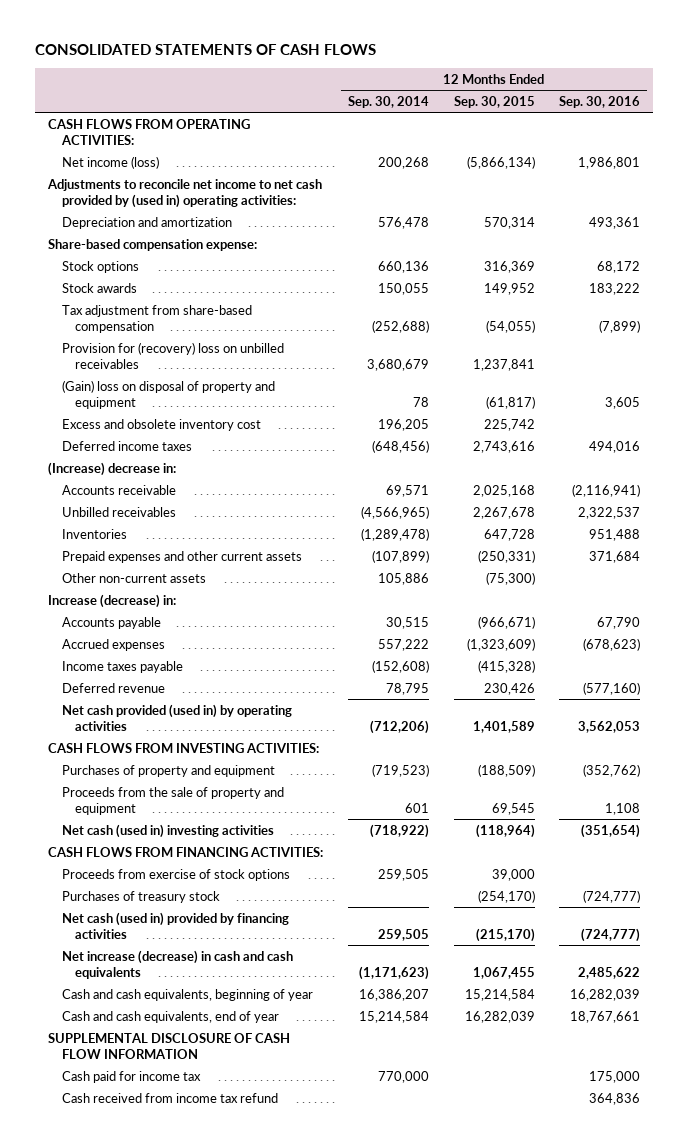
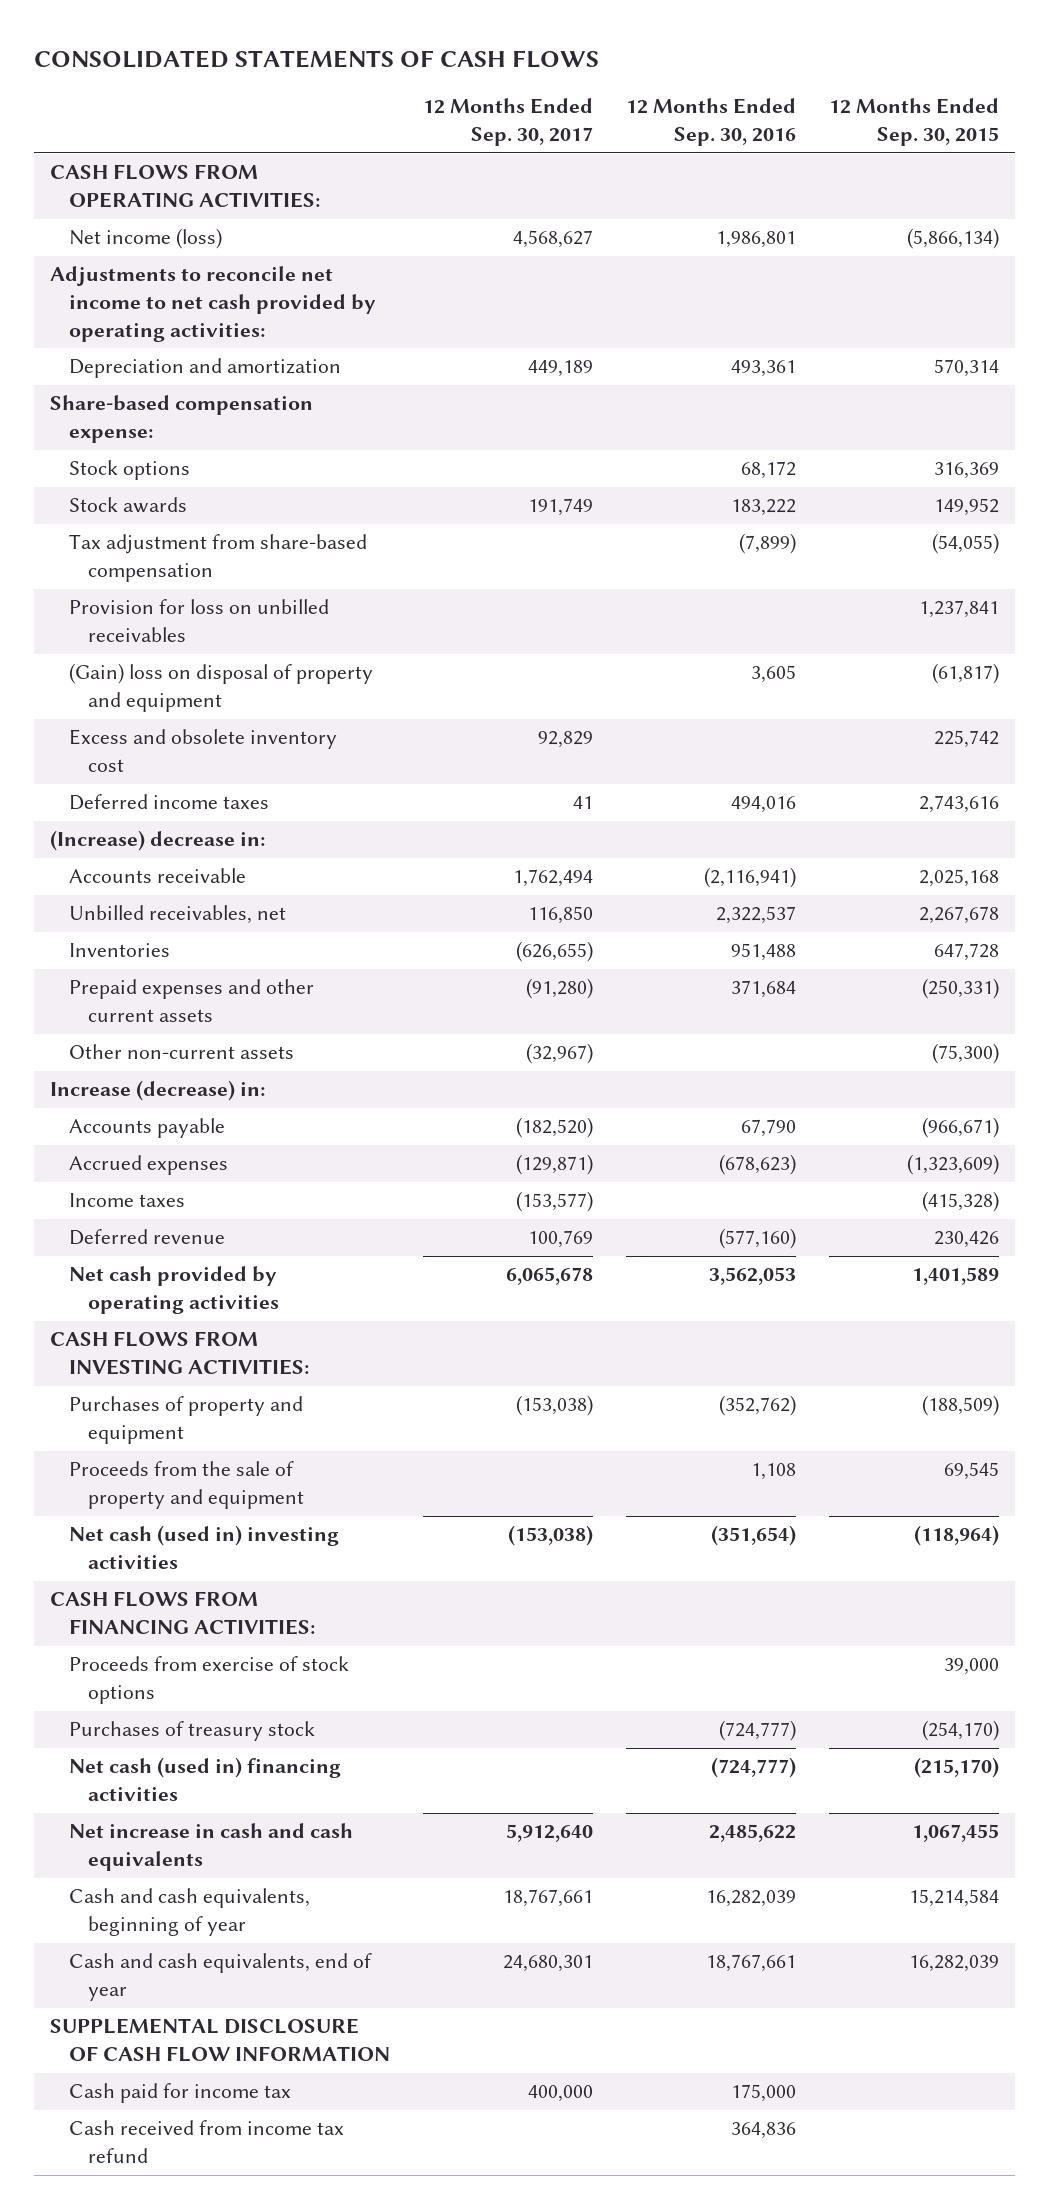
[347,95,429,108] Sep. 30, 2014 -> none
none -> [422,98,593,147] 12 Months Ended Sep. 30, 2017
[46,178,322,208] Adjustments to reconcile net income to net cash provided by (used in) operating activities: -> [50,266,376,342] Adjustments to reconcile net income to net cash provided by operating activities:
[61,341,284,369] Provision for (recovery) loss on unbilled receivables -> [68,599,329,643] Provision for loss on unbilled receivables
[61,506,176,517] Unbilled receivables -> [68,905,286,925] Unbilled receivables, net
[61,660,183,673] Income taxes payable -> [68,1193,185,1208] Income taxes
[61,703,292,731] Net cash provided (used in) by operating activities -> [68,1266,279,1315] Net cash provided by operating activities
[61,911,289,939] Net cash (used in) provided by financing activities -> [68,1757,341,1802] Net cash (used in) financing activities
[61,949,293,979] Net increase (decrease) in cash and cash equivalents -> [68,1823,353,1872] Net increase in cash and cash equivalents

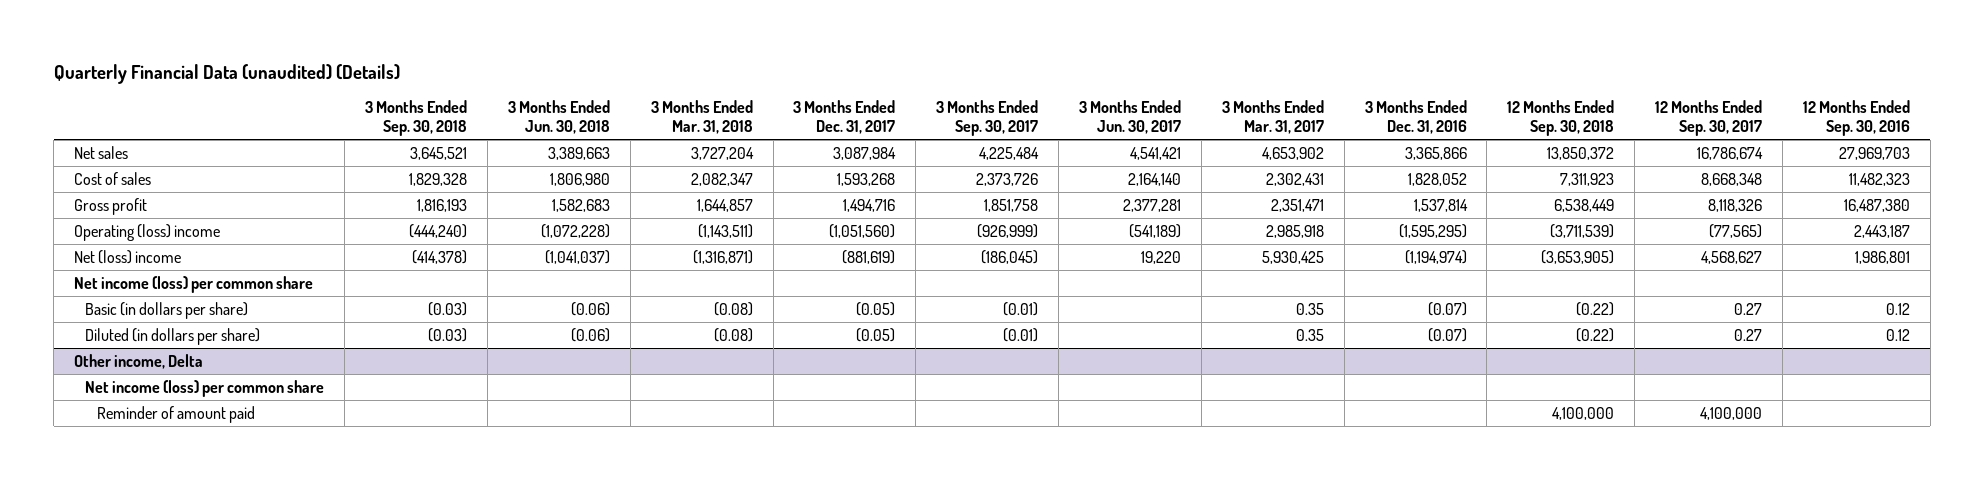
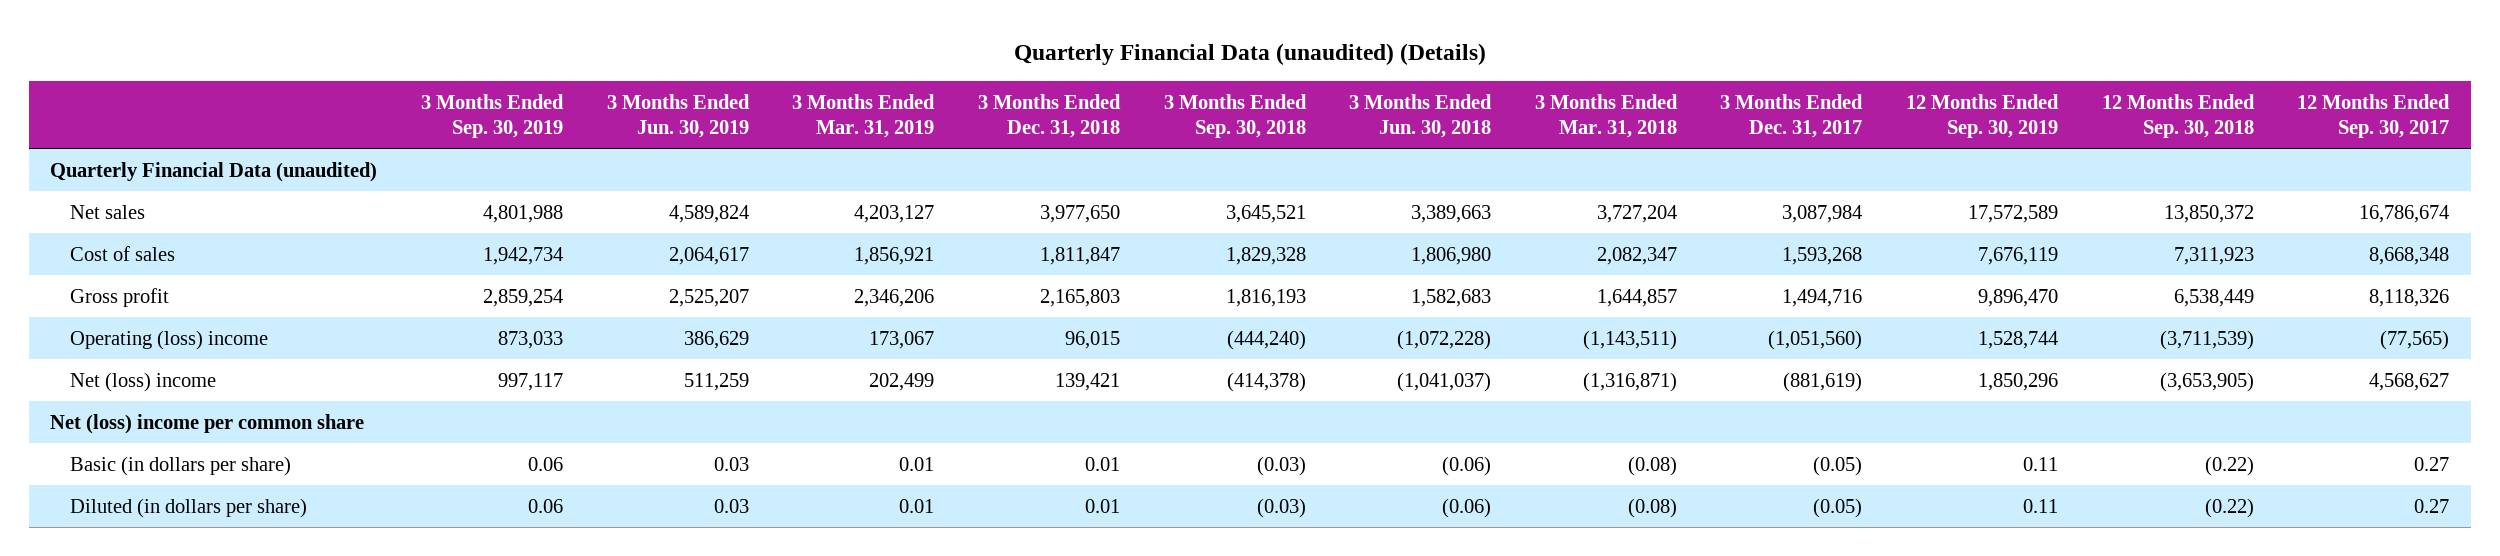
[936,100,1039,137] 3 Months Ended Sep. 30, 2017 -> none
[1078,100,1181,135] 3 Months Ended Jun. 30, 2017 -> none
[1221,100,1324,135] 3 Months Ended Mar. 31, 2017 -> none
[1364,100,1467,135] 3 Months Ended Dec. 31, 2016 -> none
[1802,100,1910,137] 12 Months Ended Sep. 30, 2016 -> none
none -> [421,93,565,139] 3 Months Ended Sep. 30, 2019
none -> [606,93,750,139] 3 Months Ended Jun. 30, 2019
none -> [792,93,936,139] 3 Months Ended Mar. 31, 2019
none -> [977,93,1121,139] 3 Months Ended Dec. 31, 2018
none -> [1906,93,2060,139] 12 Months Ended Sep. 30, 2019
none -> [50,161,378,182] Quarterly Financial Data (unaudited)
[74,275,314,293] Net income (loss) per common share -> [50,413,365,434] Net (loss) income per common share
[74,353,204,369] Other income, Delta -> none
[85,379,325,397] Net income (loss) per common share -> none
[96,405,255,423] Reminder of amount paid -> none

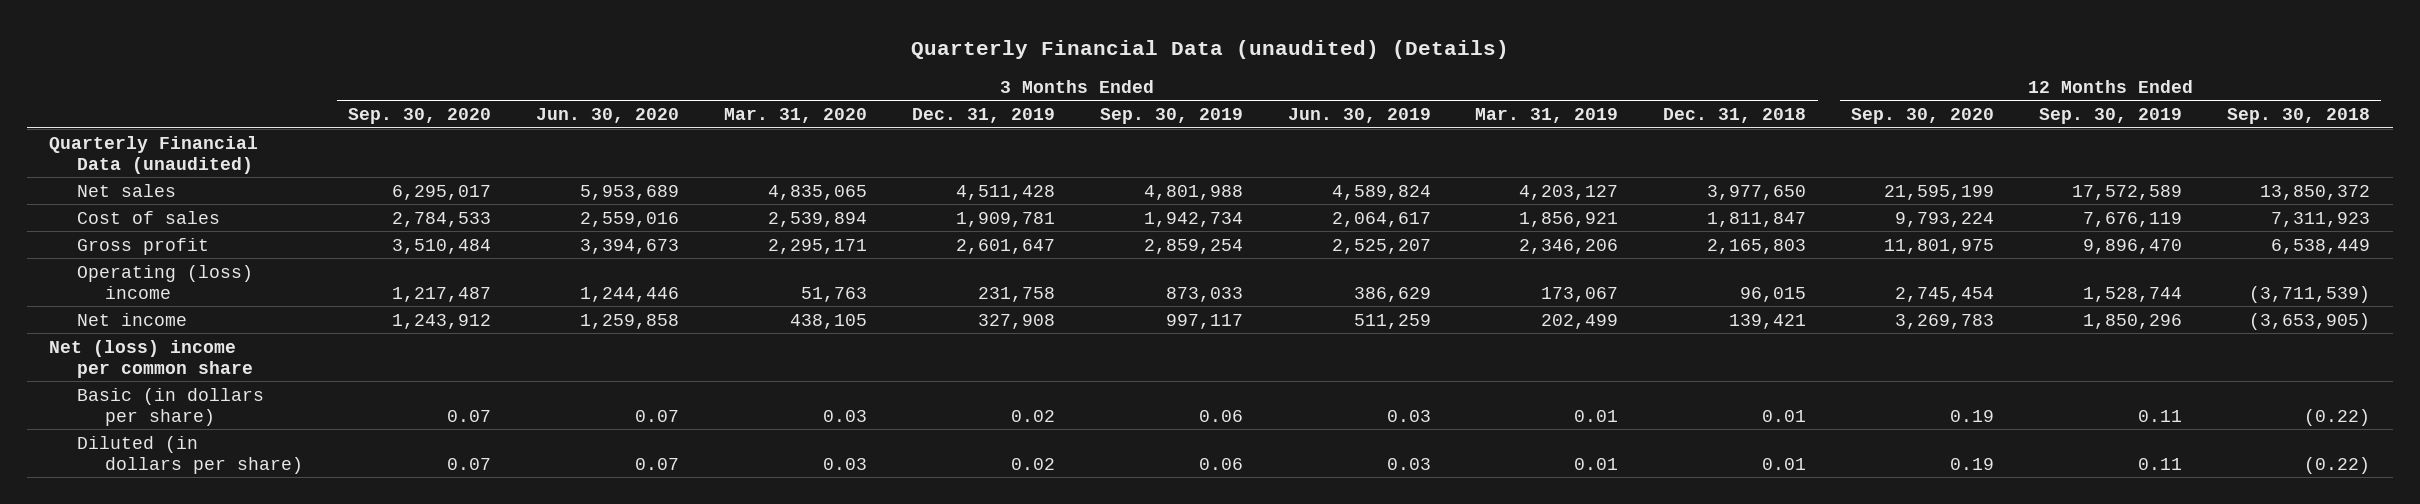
[1163,93,1307,139] 3 Months Ended Sep. 30, 2018 -> none
[1349,93,1493,139] 3 Months Ended Jun. 30, 2018 -> none
[1534,93,1678,139] 3 Months Ended Mar. 31, 2018 -> none
[1720,93,1864,139] 3 Months Ended Dec. 31, 2017 -> none
[2297,93,2451,139] 12 Months Ended Sep. 30, 2017 -> none
none -> [347,108,491,125] Sep. 30, 2020
none -> [535,108,679,124] Jun. 30, 2020
none -> [723,108,867,124] Mar. 31, 2020
none -> [911,108,1055,124] Dec. 31, 2019
none -> [1851,108,1995,125] Sep. 30, 2020
[69,371,216,392] Net (loss) income -> [77,312,188,326] Net income

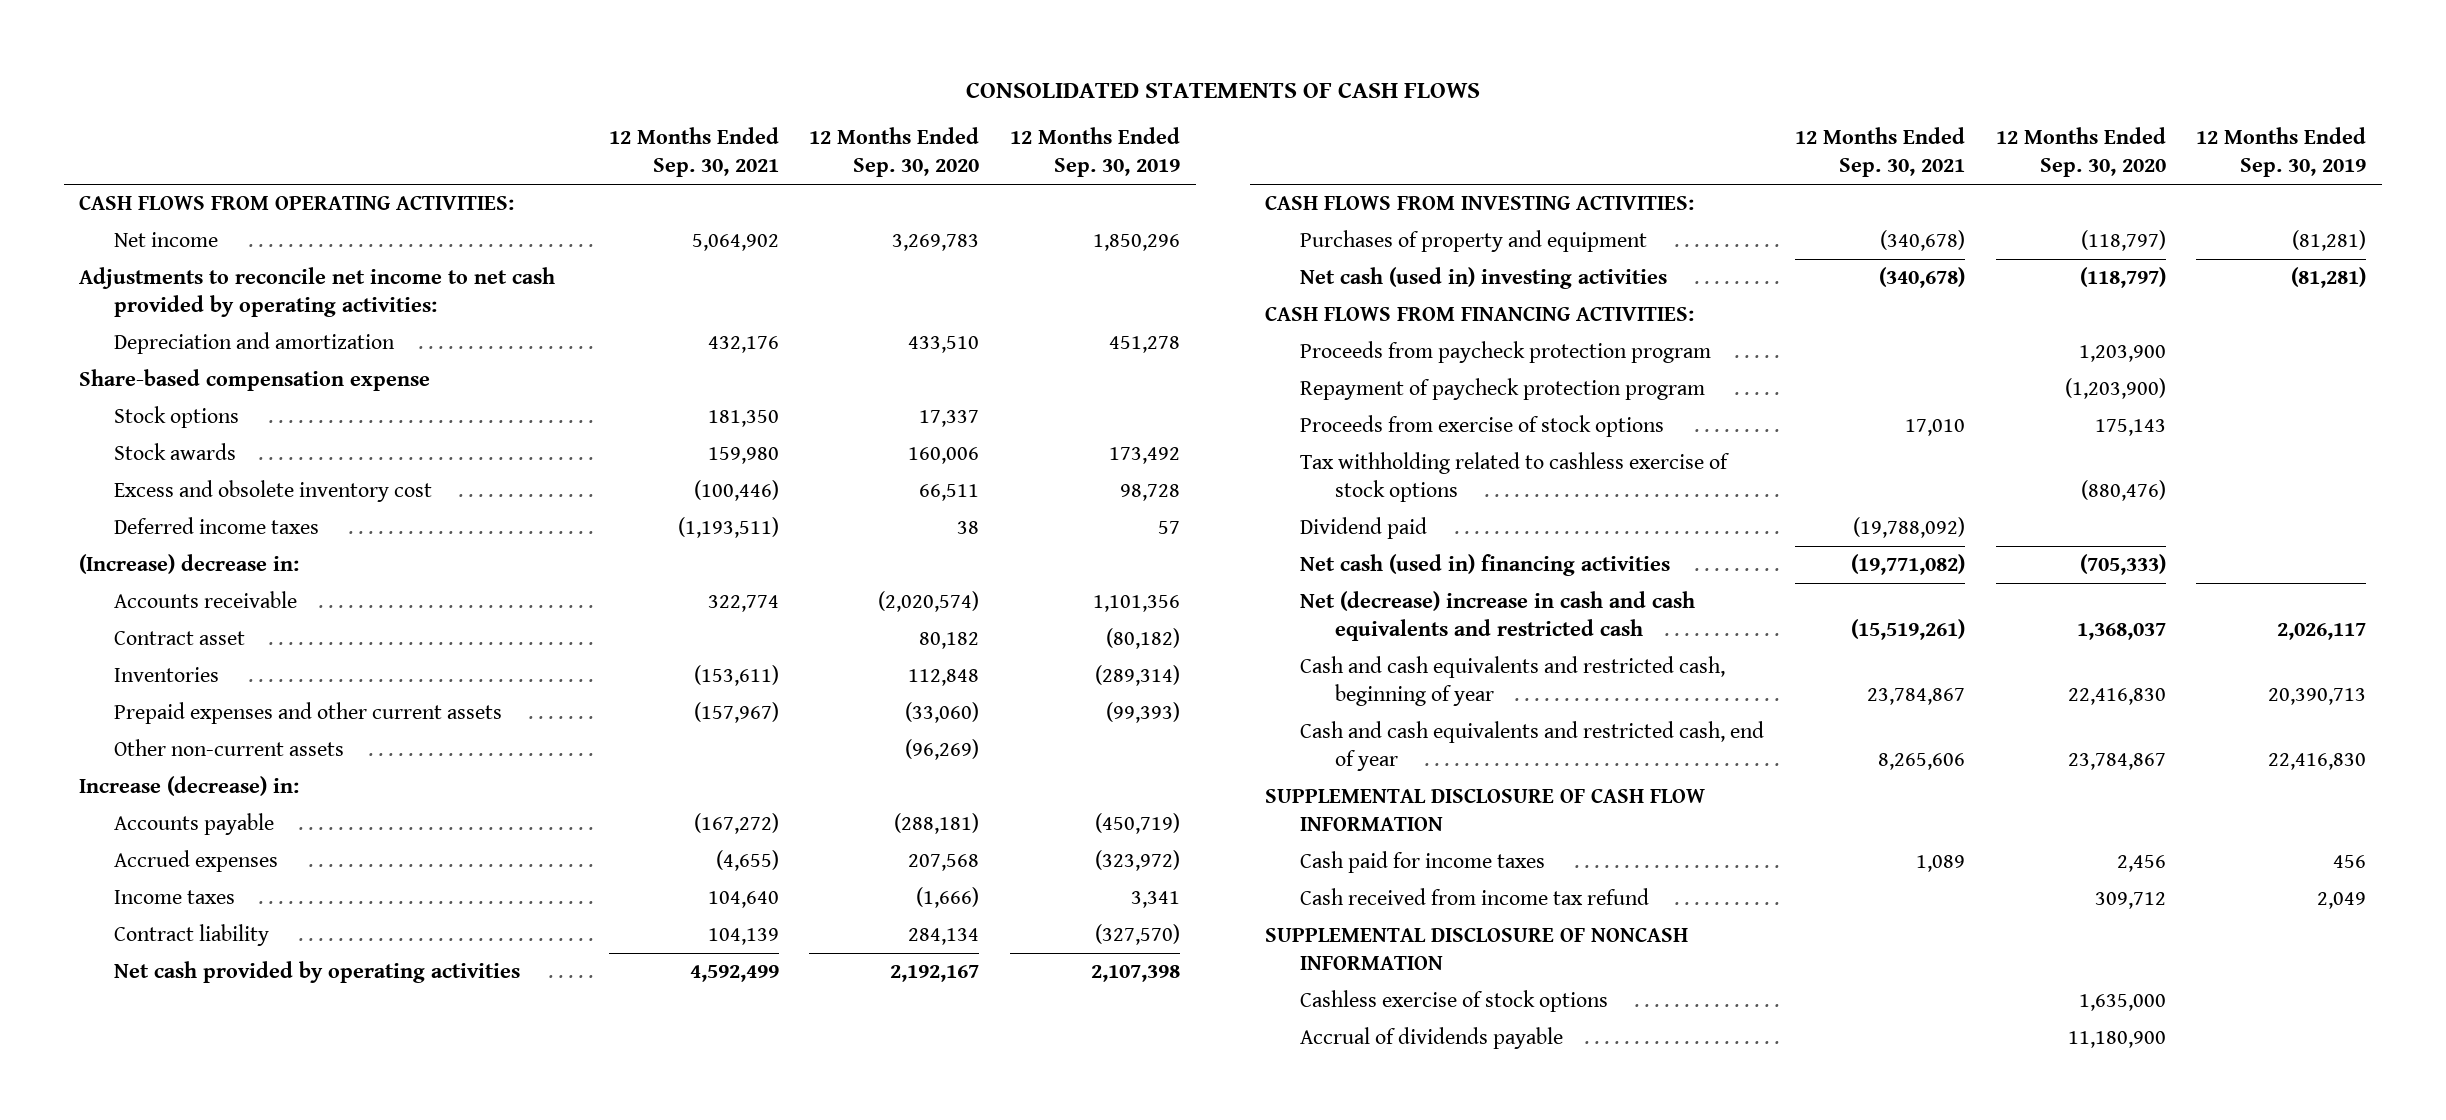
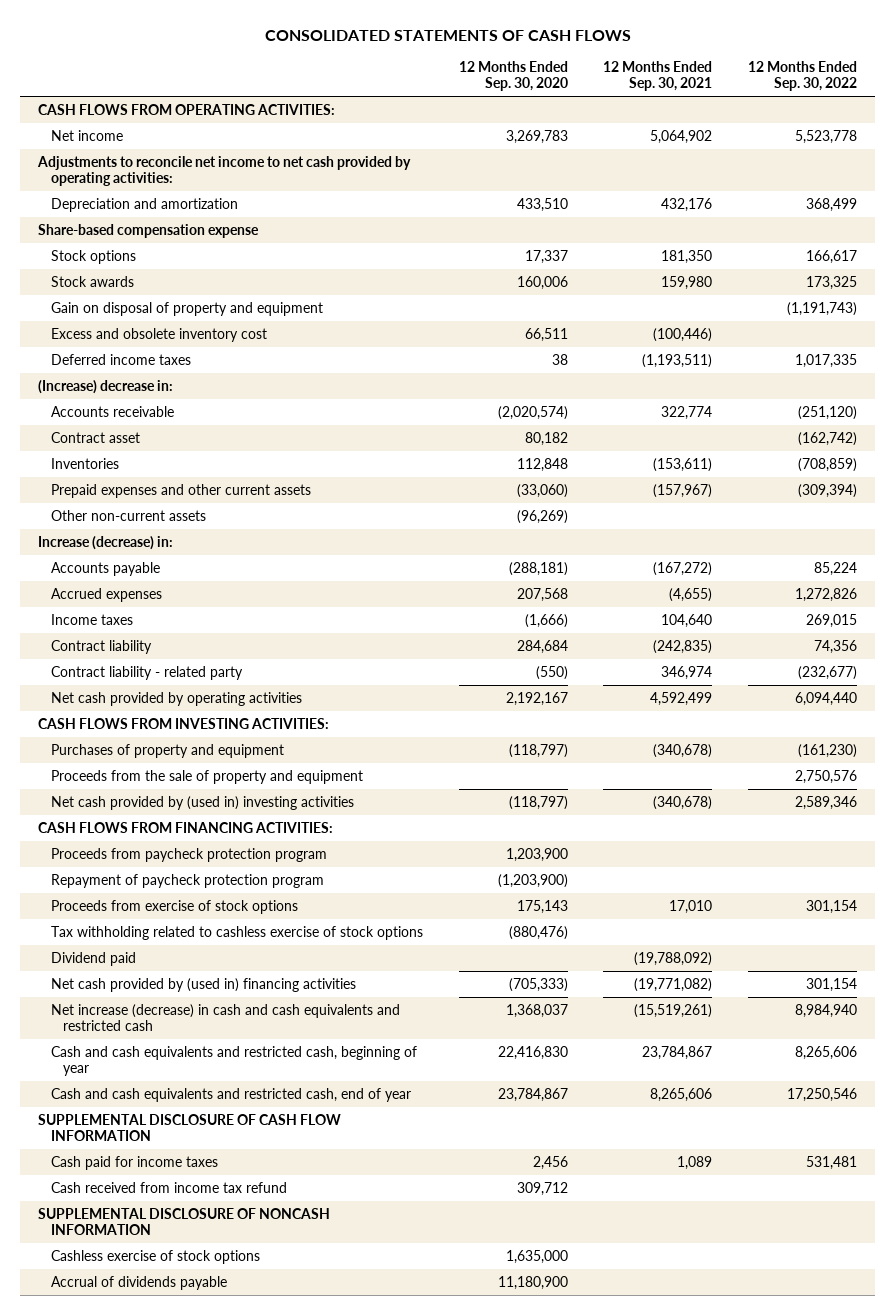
[1010,127,1181,178] 12 Months Ended Sep. 30, 2019 -> none
none -> [748,61,858,92] 12 Months Ended Sep. 30, 2022
none -> [50,301,323,316] Gain on disposal of property and equipment
[707,928,779,946] 104,139 -> [653,639,713,654] (242,835)
[908,928,980,946] 284,134 -> [516,639,568,654] 284,684
none -> [50,665,243,680] Contract liability - related party
none -> [50,769,363,784] Proceeds from the sale of property and equipment
[1300,267,1668,290] Net cash (used in) investing activities -> [50,795,354,810] Net cash provided by (used in) investing activities
[1300,554,1671,577] Net cash (used in) financing activities -> [50,977,356,992] Net cash provided by (used in) financing activities
[1300,591,1696,642] Net (decrease) increase in cash and cash equivalents and restricted cash -> [50,1003,400,1031] Net increase (decrease) in cash and cash equivalents and restricted cash

